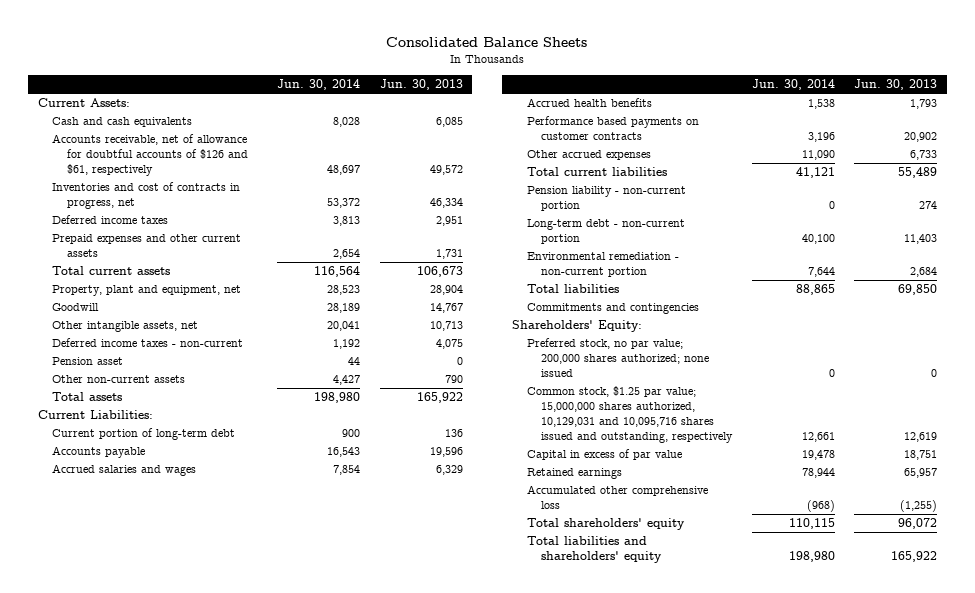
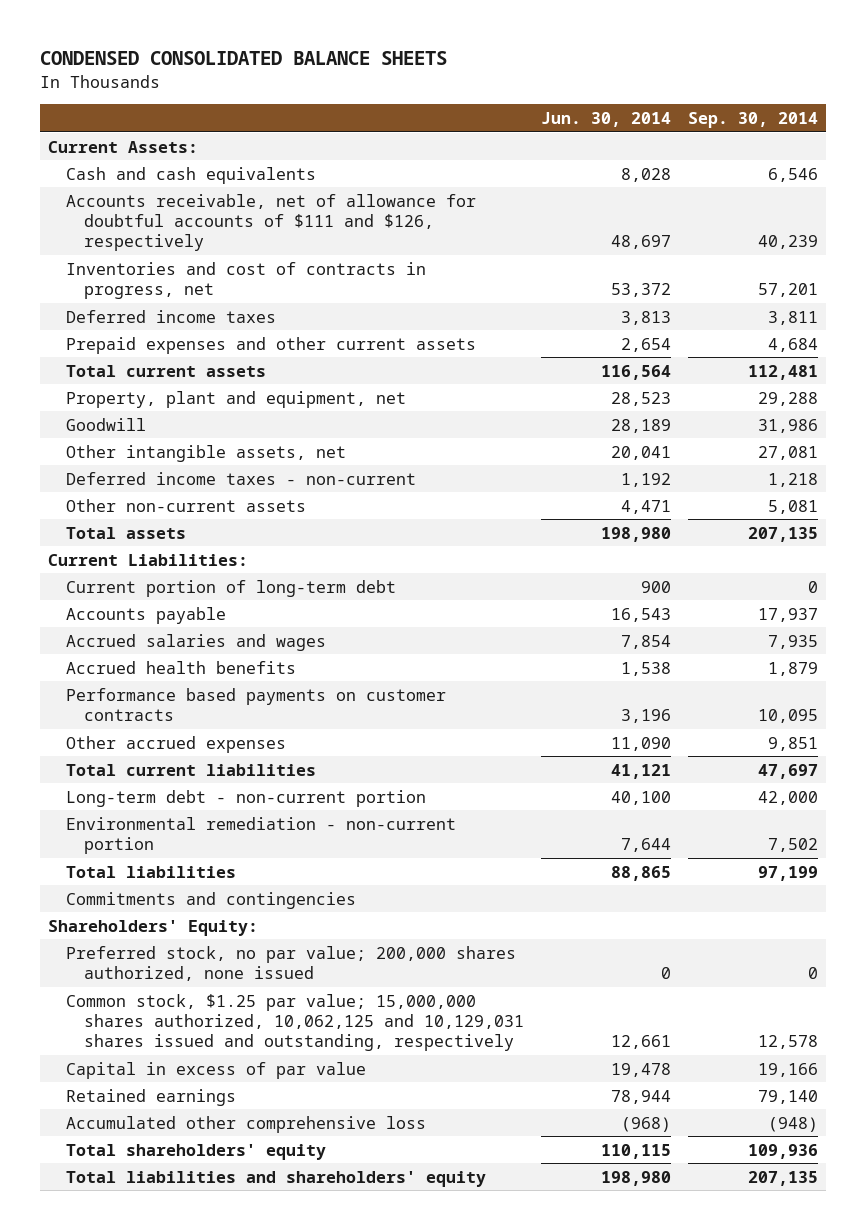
[386,36,588,47] Consolidated Balance Sheets -> [39,51,447,66] CONDENSED CONSOLIDATED BALANCE SHEETS
[379,79,463,91] Jun. 30, 2013 -> none
none -> [687,112,818,129] Sep. 30, 2014
[52,134,248,176] Accounts receivable, net of allowance for doubtful accounts of $126 and $61, respectively -> [66,193,477,252] Accounts receivable, net of allowance for doubtful accounts of $111 and $126, respectively
[52,357,124,366] Pension asset -> none
[333,375,361,386] 4,427 -> [621,499,672,514] 4,471
[526,186,686,212] Pension liability - non-current portion -> none
[526,338,710,377] Preferred stock, no par value; 200,000 shares authorized; none issued -> [66,945,517,982] Preferred stock, no par value; 200,000 shares authorized, none issued
[526,386,734,443] Common stock, $1.25 par value; 15,000,000 shares authorized, 10,129,031 and 10,095,716 shares issued and outstanding, respectively -> [66,993,525,1052] Common stock, $1.25 par value; 15,000,000 shares authorized, 10,062,125 and 10,129,031 shares issued and outstanding, respectively

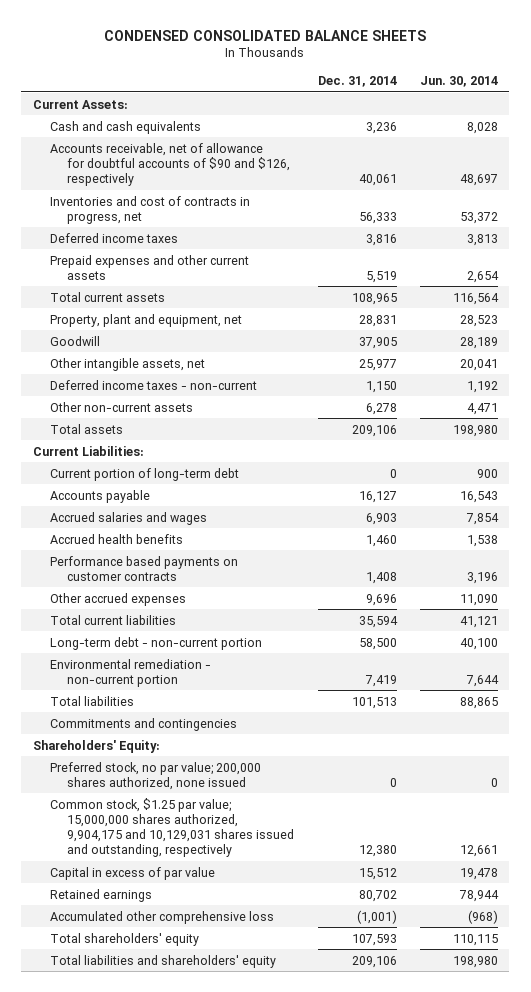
[687,112,818,129] Sep. 30, 2014 -> none
none -> [317,76,397,88] Dec. 31, 2014
[66,193,477,252] Accounts receivable, net of allowance for doubtful accounts of $111 and $126, respectively -> [50,142,291,186] Accounts receivable, net of allowance for doubtful accounts of $90 and $126, respectively
[66,993,525,1052] Common stock, $1.25 par value; 15,000,000 shares authorized, 10,062,125 and 10,129,031 shares issued and outstanding, respectively -> [50,797,295,857] Common stock, $1.25 par value; 15,000,000 shares authorized, 9,904,175 and 10,129,031 shares issued and outstanding, respectively

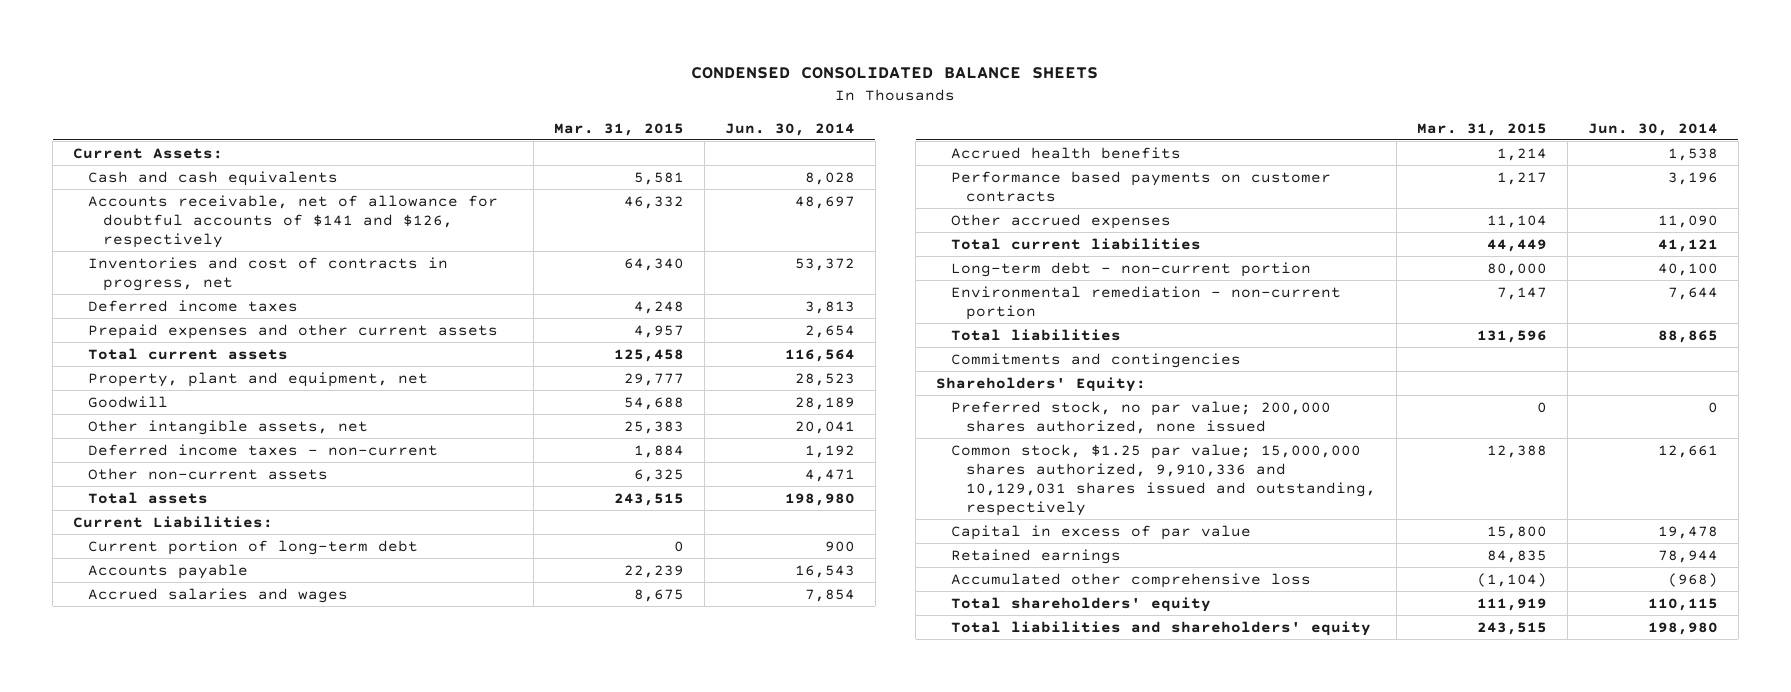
[317,76,397,88] Dec. 31, 2014 -> none
none -> [553,122,684,136] Mar. 31, 2015
[50,142,291,186] Accounts receivable, net of allowance for doubtful accounts of $90 and $126, respectively -> [88,194,499,248] Accounts receivable, net of allowance for doubtful accounts of $141 and $126, respectively
[50,797,295,857] Common stock, $1.25 par value; 15,000,000 shares authorized, 9,904,175 and 10,129,031 shares issued and outstanding, respectively -> [950,443,1376,516] Common stock, $1.25 par value; 15,000,000 shares authorized, 9,910,336 and 10,129,031 shares issued and outstanding, respectively

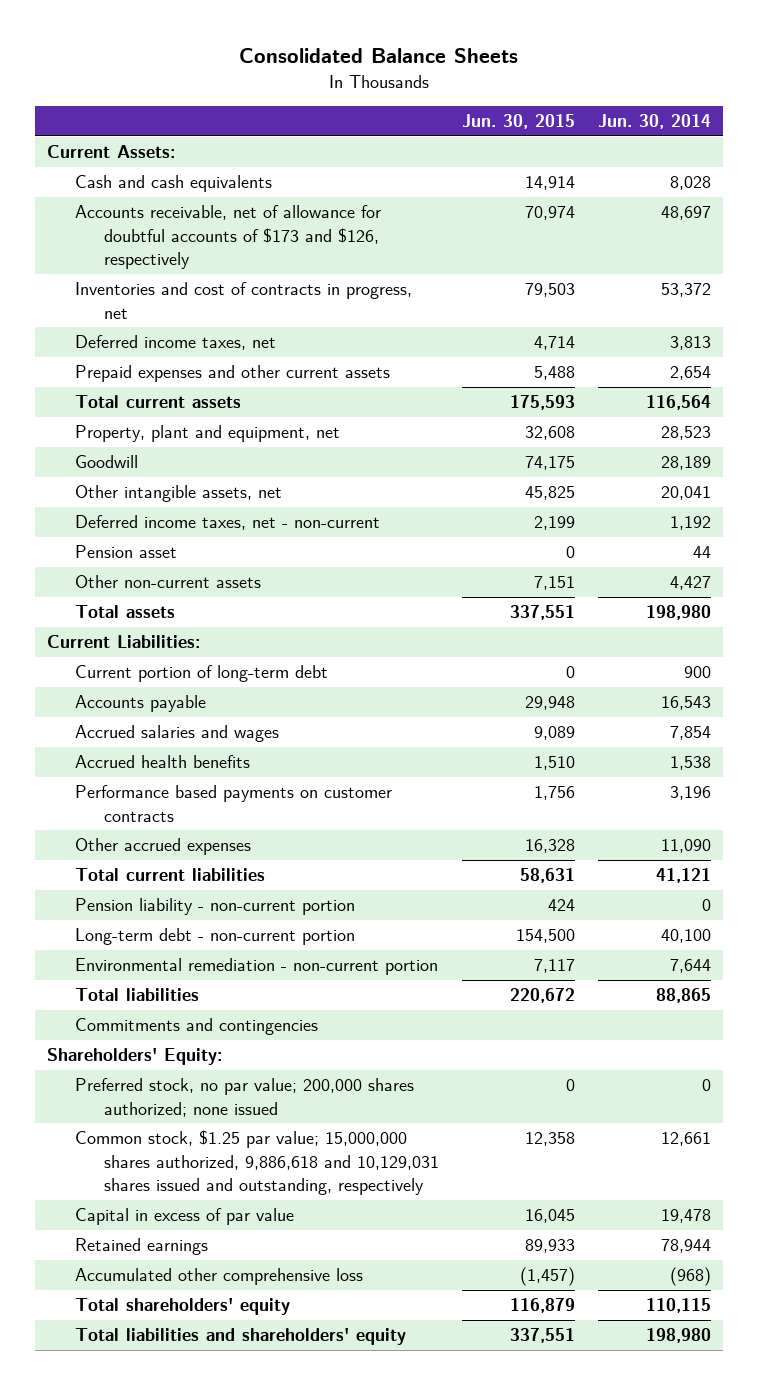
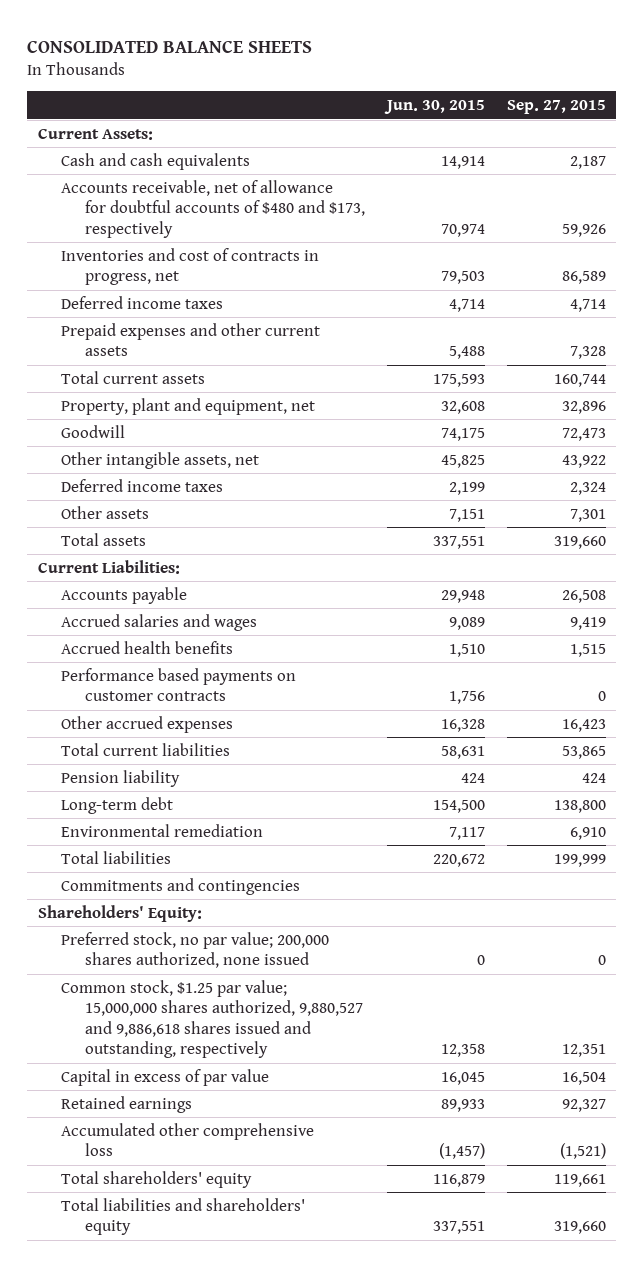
[238,48,518,64] Consolidated Balance Sheets -> [26,39,312,53] CONSOLIDATED BALANCE SHEETS
[598,114,712,130] Jun. 30, 2014 -> none
none -> [506,100,606,115] Sep. 27, 2015
[75,205,382,270] Accounts receivable, net of allowance for doubtful accounts of $173 and $126, respectively -> [61,179,366,238] Accounts receivable, net of allowance for doubtful accounts of $480 and $173, respectively
[75,335,277,351] Deferred income taxes, net -> [61,295,224,309] Deferred income taxes
[75,545,178,559] Pension asset -> none
[75,515,381,531] Deferred income taxes, net - non-current -> [61,478,224,492] Deferred income taxes
[75,575,262,589] Other non-current assets -> [61,505,150,519] Other assets
[75,665,329,683] Current portion of long-term debt -> none
[75,898,356,916] Pension liability - non-current portion -> [61,769,181,787] Pension liability
[75,928,356,946] Long-term debt - non-current portion -> [61,796,174,814] Long-term debt
[75,958,439,976] Environmental remediation - non-current portion -> [61,823,264,837] Environmental remediation
[75,1078,415,1117] Preferred stock, no par value; 200,000 shares authorized; none issued -> [61,931,330,969] Preferred stock, no par value; 200,000 shares authorized, none issued
[75,1130,439,1196] Common stock, $1.25 par value; 15,000,000 shares authorized, 9,886,618 and 10,129,031 shares issued and outstanding, respectively -> [61,979,364,1059] Common stock, $1.25 par value; 15,000,000 shares authorized, 9,880,527 and 9,886,618 shares issued and outstanding, respectively

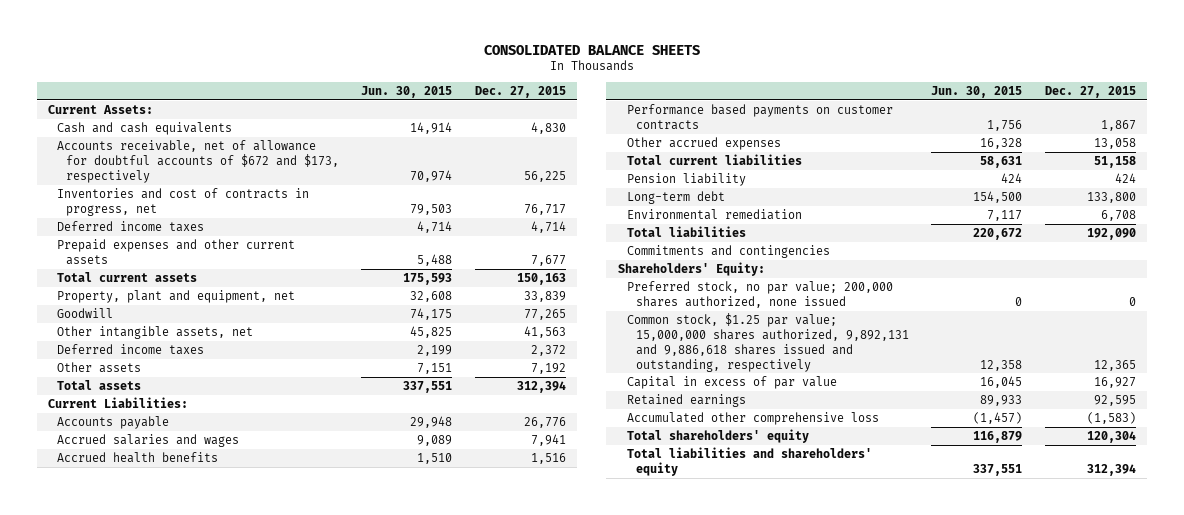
[506,100,606,115] Sep. 27, 2015 -> none
none -> [474,85,566,98] Dec. 27, 2015
[61,179,366,238] Accounts receivable, net of allowance for doubtful accounts of $480 and $173, respectively -> [56,139,339,183] Accounts receivable, net of allowance for doubtful accounts of $672 and $173, respectively
[61,979,364,1059] Common stock, $1.25 par value; 15,000,000 shares authorized, 9,880,527 and 9,886,618 shares issued and outstanding, respectively -> [626,312,909,372] Common stock, $1.25 par value; 15,000,000 shares authorized, 9,892,131 and 9,886,618 shares issued and outstanding, respectively

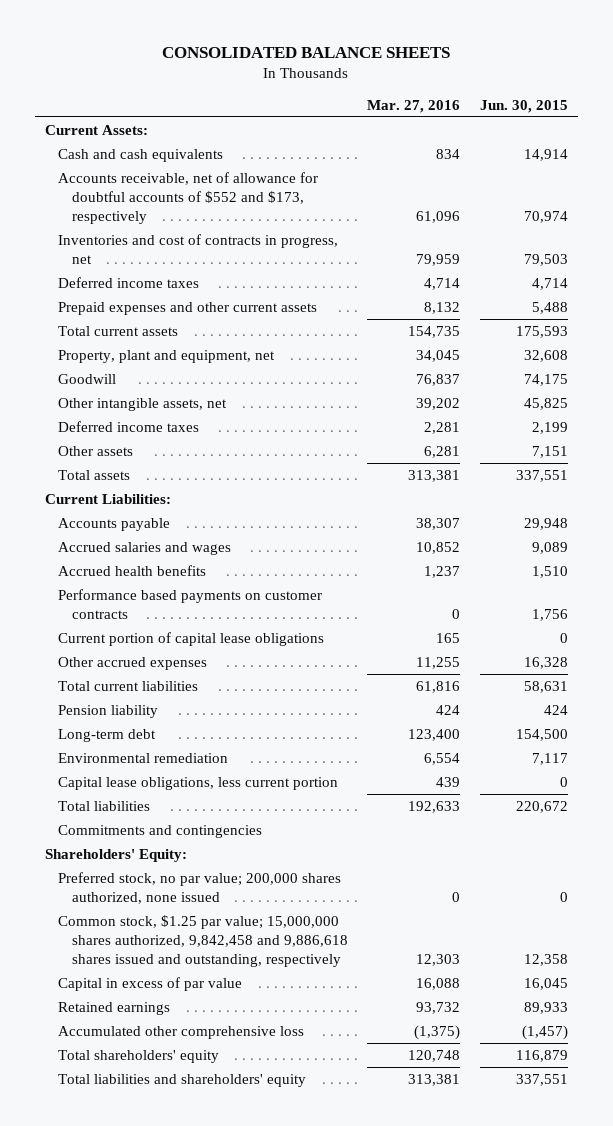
[474,85,566,98] Dec. 27, 2015 -> none
none -> [367,99,461,113] Mar. 27, 2016
[56,139,339,183] Accounts receivable, net of allowance for doubtful accounts of $672 and $173, respectively -> [58,171,319,224] Accounts receivable, net of allowance for doubtful accounts of $552 and $173, respectively
none -> [58,631,325,646] Current portion of capital lease obligations
none -> [58,776,339,790] Capital lease obligations, less current portion
[626,312,909,372] Common stock, $1.25 par value; 15,000,000 shares authorized, 9,892,131 and 9,886,618 shares issued and outstanding, respectively -> [58,914,348,967] Common stock, $1.25 par value; 15,000,000 shares authorized, 9,842,458 and 9,886,618 shares issued and outstanding, respectively

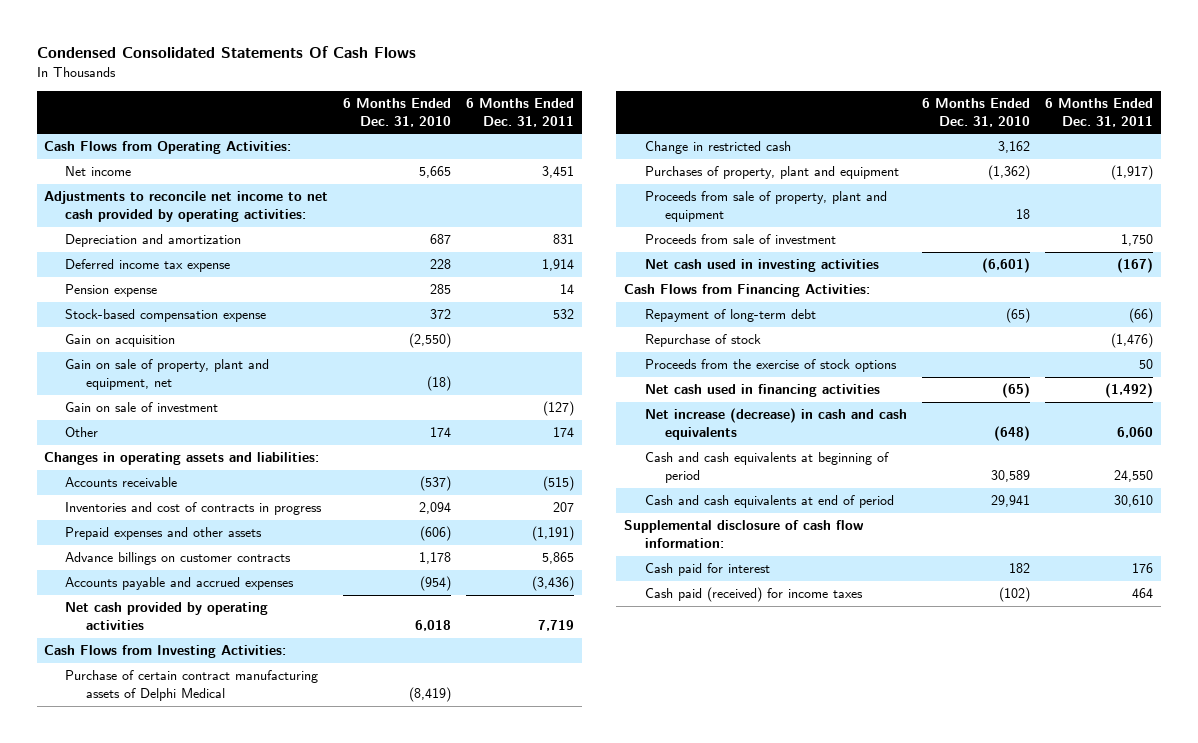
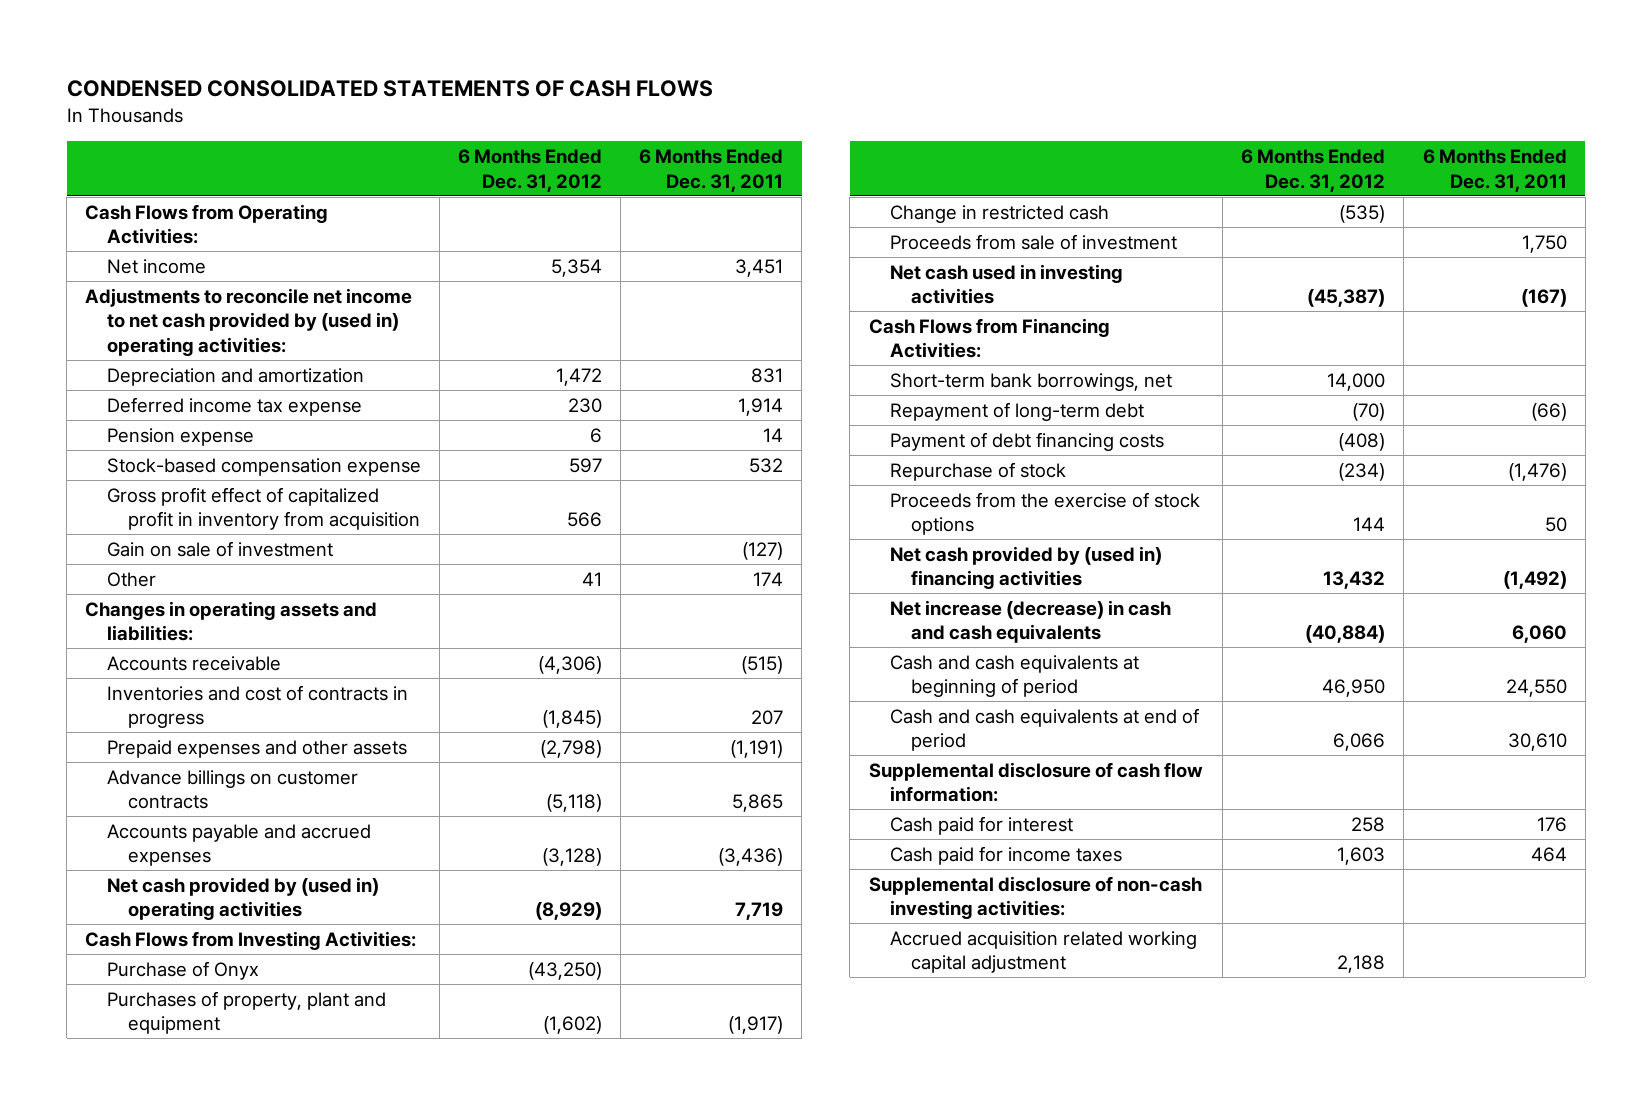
[36,46,416,59] Condensed Consolidated Statements Of Cash Flows -> [66,80,713,98] CONDENSED CONSOLIDATED STATEMENTS OF CASH FLOWS
[343,98,452,127] 6 Months Ended Dec. 31, 2010 -> none
none -> [457,149,602,192] 6 Months Ended Dec. 31, 2012
[44,191,329,222] Adjustments to reconcile net income to net cash provided by operating activities: -> [85,287,413,356] Adjustments to reconcile net income to net cash provided by (used in) operating activities:
[65,334,176,348] Gain on acquisition -> none
[65,359,270,390] Gain on sale of property, plant and equipment, net -> none
none -> [106,486,421,531] Gross profit effect of capitalized profit in inventory from acquisition
[65,602,269,630] Net cash provided by operating activities -> [106,876,379,921] Net cash provided by (used in) operating activities
[65,670,319,701] Purchase of certain contract manufacturing assets of Delphi Medical -> [106,960,259,980] Purchase of Onyx
[644,191,887,222] Proceeds from sale of property, plant and equipment -> none
[644,141,791,155] Change in restricted cash -> [889,204,1109,223] Change in restricted cash
none -> [889,372,1172,391] Short-term bank borrowings, net
none -> [889,431,1164,451] Payment of debt financing costs
[644,384,880,398] Net cash used in financing activities -> [889,545,1162,590] Net cash provided by (used in) financing activities
[644,587,863,603] Cash paid (received) for income taxes -> [889,845,1122,865] Cash paid for income taxes
none -> [868,875,1202,920] Supplemental disclosure of non-cash investing activities:
none -> [889,930,1197,974] Accrued acquisition related working capital adjustment

